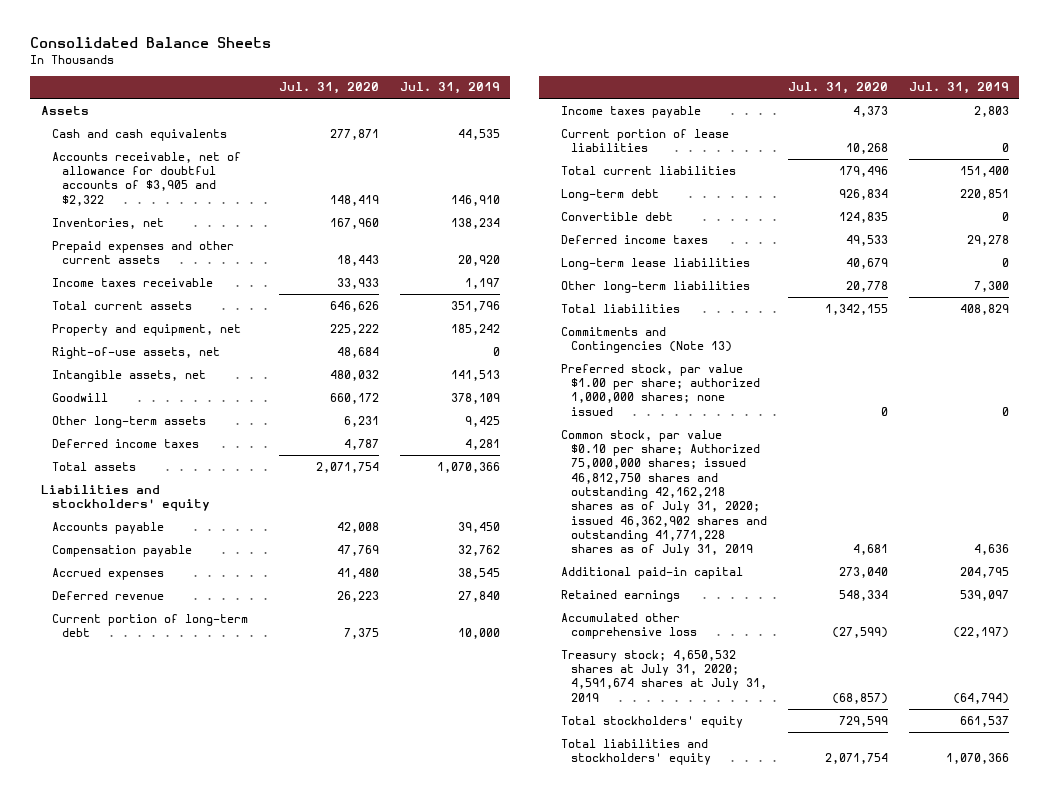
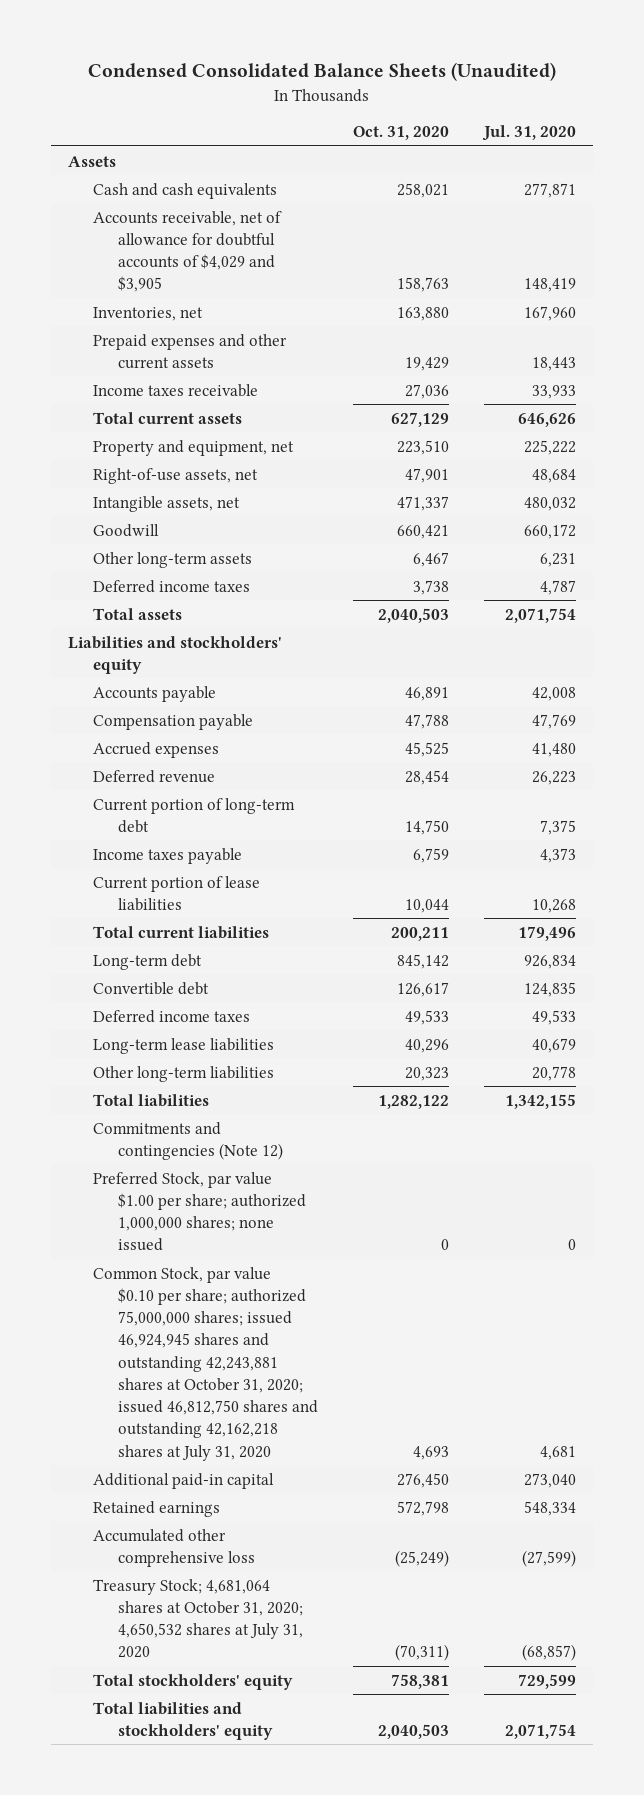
[30,37,272,49] Consolidated Balance Sheets -> [87,62,556,82] Condensed Consolidated Balance Sheets (Unaudited)
[400,82,501,95] Jul. 31, 2019 -> none
none -> [352,126,449,141] Oct. 31, 2020
[51,151,241,206] Accounts receivable, net of allowance for doubtful accounts of $3,905 and $2,322 -> [93,210,283,293] Accounts receivable, net of allowance for doubtful accounts of $4,029 and $3,905
[560,326,733,354] Commitments and Contingencies (Note 13) -> [93,1121,284,1160] Commitments and contingencies (Note 12)
[560,363,761,416] Preferred stock, par value $1.00 per share; authorized 1,000,000 shares; none issued -> [93,1171,307,1252] Preferred Stock, par value $1.00 per share; authorized 1,000,000 shares; none issued
[560,429,768,557] Common stock, par value $0.10 per share; Authorized 75,000,000 shares; issued 46,812,750 shares and outstanding 42,162,218 shares as of July 31, 2020; issued 46,362,902 shares and outstanding 41,771,228 shares as of July 31, 2019 -> [93,1266,319,1461] Common Stock, par value $0.10 per share; authorized 75,000,000 shares; issued 46,924,945 shares and outstanding 42,243,881 shares at October 31, 2020; issued 46,812,750 shares and outstanding 42,162,218 shares at July 31, 2020
[560,649,768,702] Treasury stock; 4,650,532 shares at July 31, 2020; 4,591,674 shares at July 31, 2019 -> [93,1578,304,1659] Treasury Stock; 4,681,064 shares at October 31, 2020; 4,650,532 shares at July 31, 2020

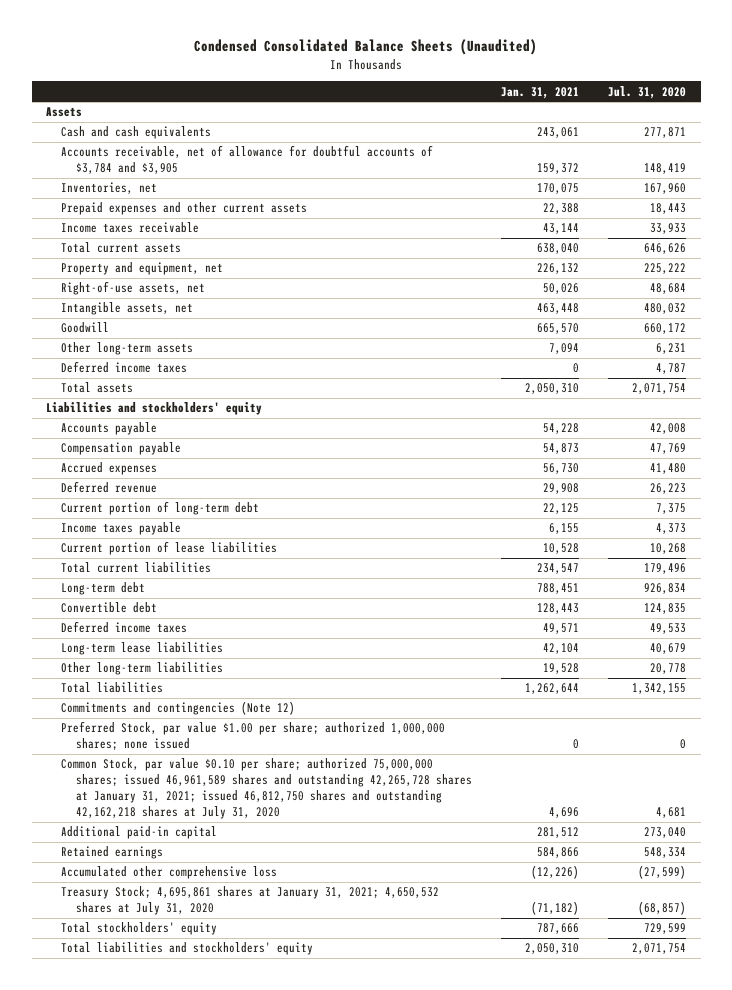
[352,126,449,141] Oct. 31, 2020 -> none
none -> [501,86,580,99] Jan. 31, 2021
[93,210,283,293] Accounts receivable, net of allowance for doubtful accounts of $4,029 and $3,905 -> [61,145,434,175] Accounts receivable, net of allowance for doubtful accounts of $3,784 and $3,905
[93,1266,319,1461] Common Stock, par value $0.10 per share; authorized 75,000,000 shares; issued 46,924,945 shares and outstanding 42,243,881 shares at October 31, 2020; issued 46,812,750 shares and outstanding 42,162,218 shares at July 31, 2020 -> [61,758,473,820] Common Stock, par value $0.10 per share; authorized 75,000,000 shares; issued 46,961,589 shares and outstanding 42,265,728 shares at January 31, 2021; issued 46,812,750 shares and outstanding 42,162,218 shares at July 31, 2020
[93,1578,304,1659] Treasury Stock; 4,681,064 shares at October 31, 2020; 4,650,532 shares at July 31, 2020 -> [61,886,440,916] Treasury Stock; 4,695,861 shares at January 31, 2021; 4,650,532 shares at July 31, 2020

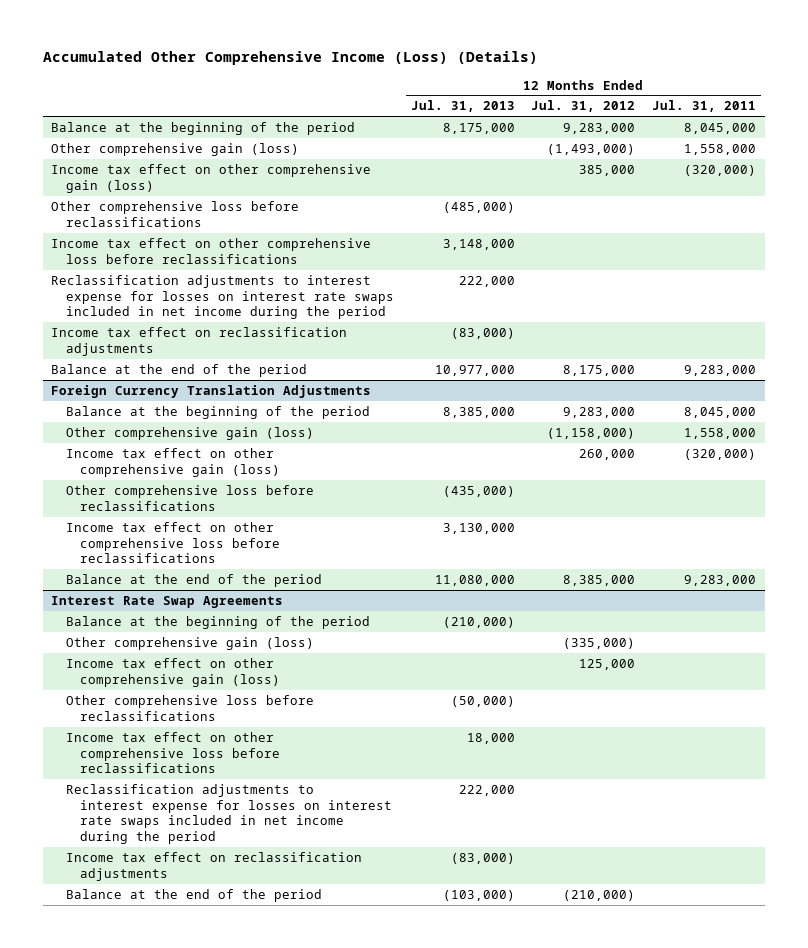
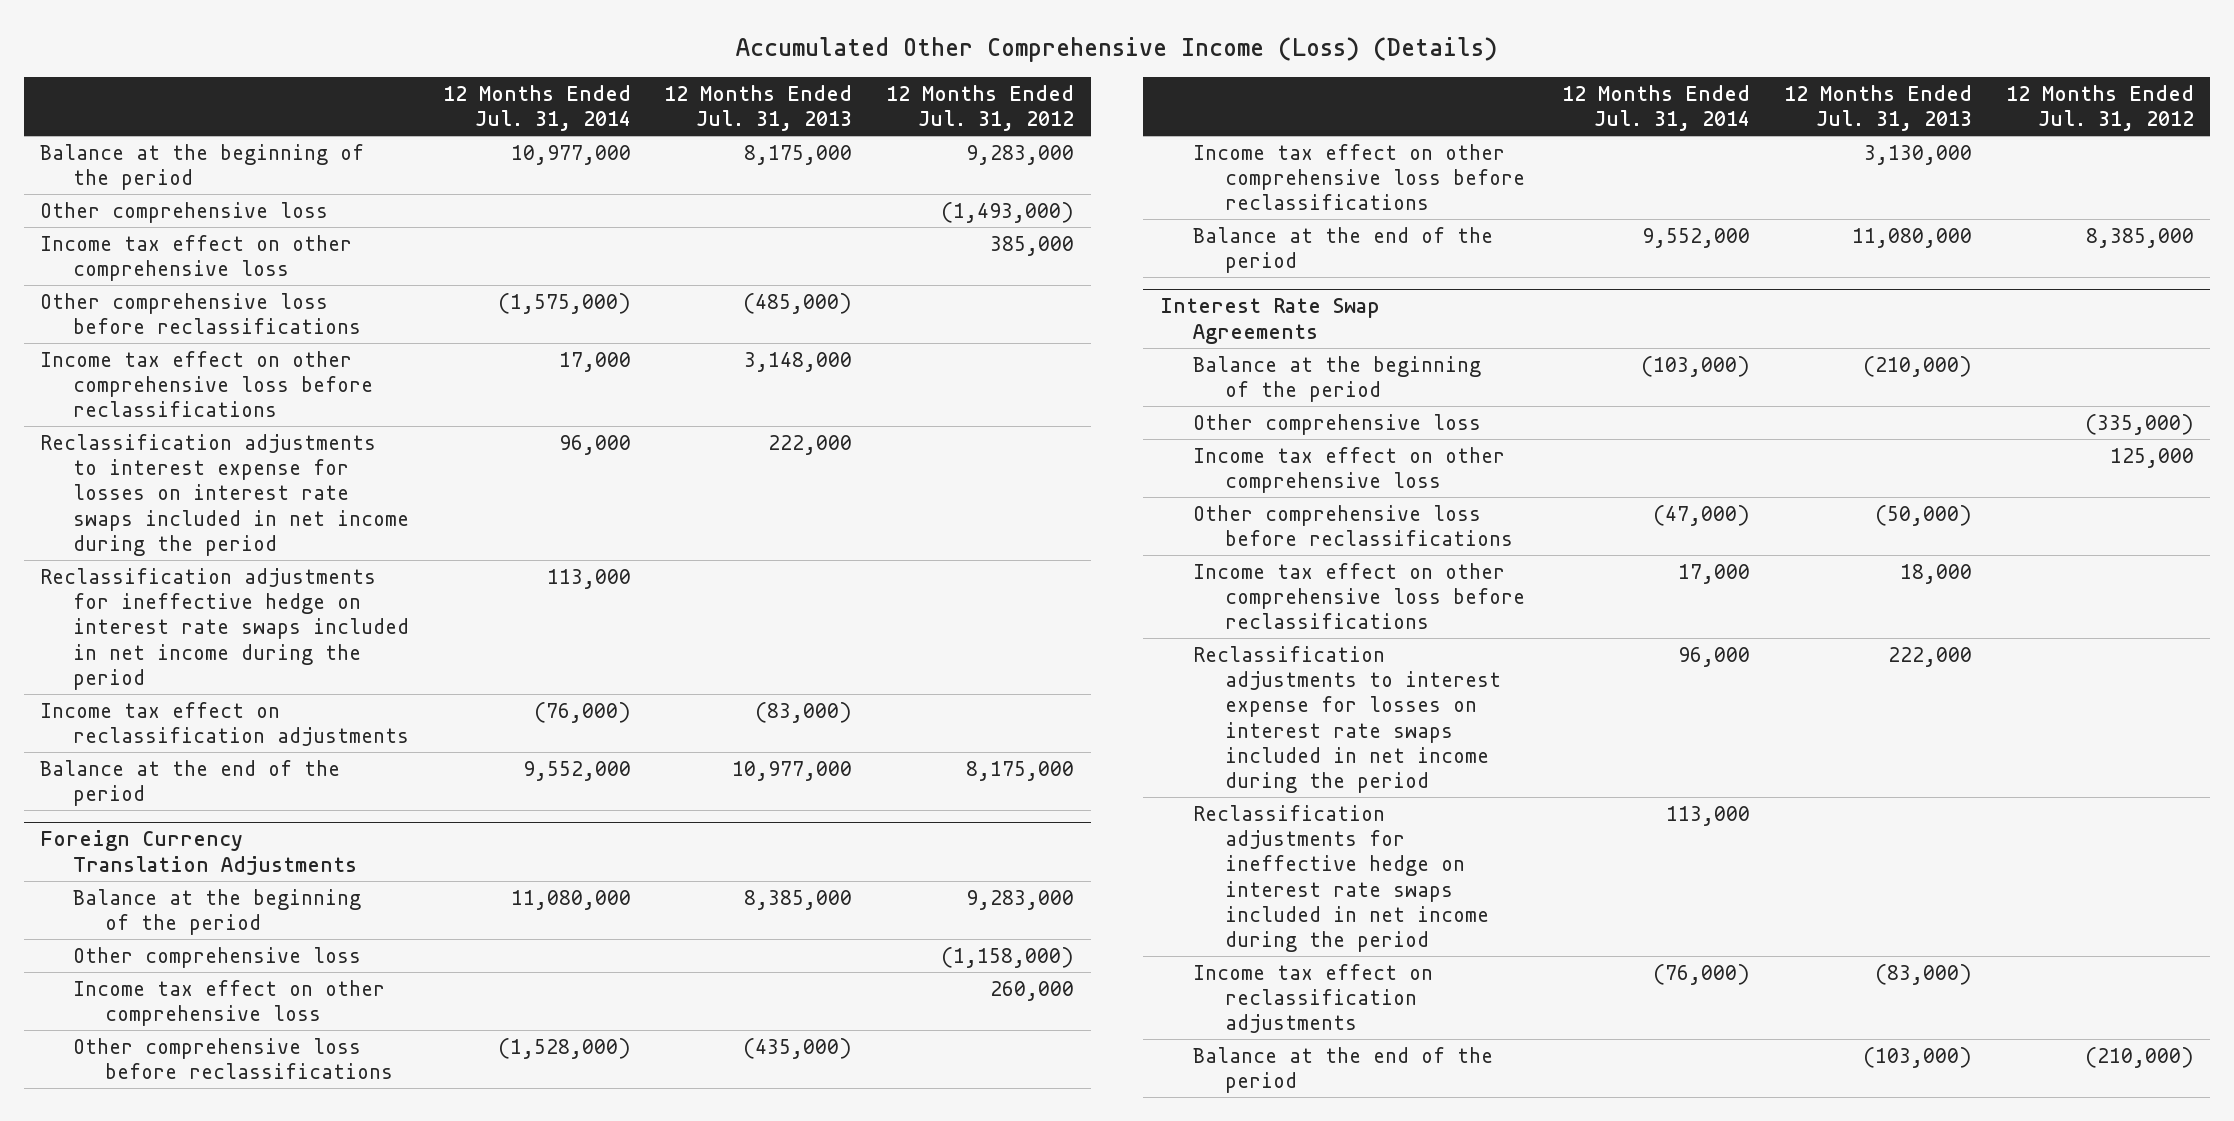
[652,100,757,113] Jul. 31, 2011 -> none
none -> [442,85,631,132] 12 Months Ended Jul. 31, 2014
[51,142,300,156] Other comprehensive gain (loss) -> [40,201,329,223] Other comprehensive loss
[51,163,372,193] Income tax effect on other comprehensive gain (loss) -> [40,234,353,281] Income tax effect on other comprehensive loss
none -> [40,567,409,691] Reclassification adjustments for ineffective hedge on interest rate swaps included in net income during the period
[65,426,314,440] Other comprehensive gain (loss) -> [72,946,361,968] Other comprehensive loss
[65,447,281,477] Income tax effect on other comprehensive gain (loss) -> [72,979,385,1026] Income tax effect on other comprehensive loss
[65,636,314,650] Other comprehensive gain (loss) -> [1192,413,1481,435] Other comprehensive loss
[65,657,281,687] Income tax effect on other comprehensive gain (loss) -> [1192,446,1505,493] Income tax effect on other comprehensive loss
none -> [1192,804,1490,953] Reclassification adjustments for ineffective hedge on interest rate swaps included in net income during the period

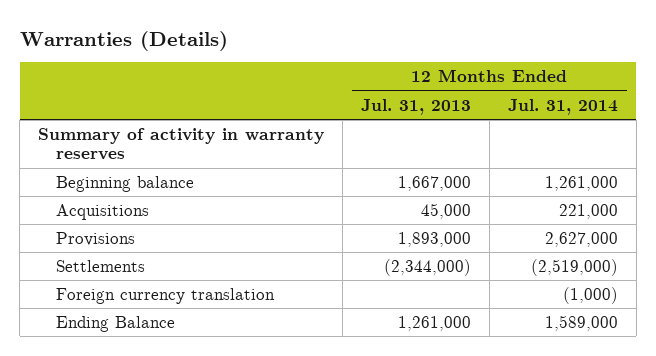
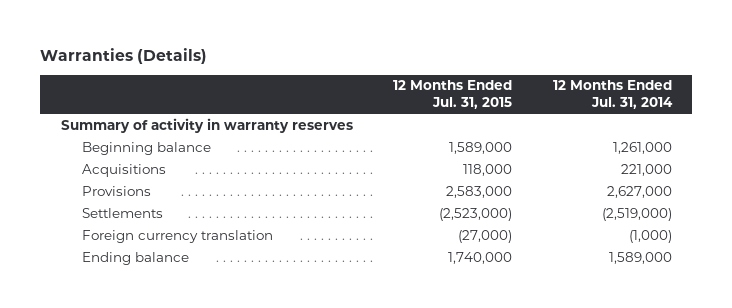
[360,98,471,115] Jul. 31, 2013 -> none
none -> [393,80,513,110] 12 Months Ended Jul. 31, 2015
[56,316,176,333] Ending Balance -> [81,251,189,265] Ending balance

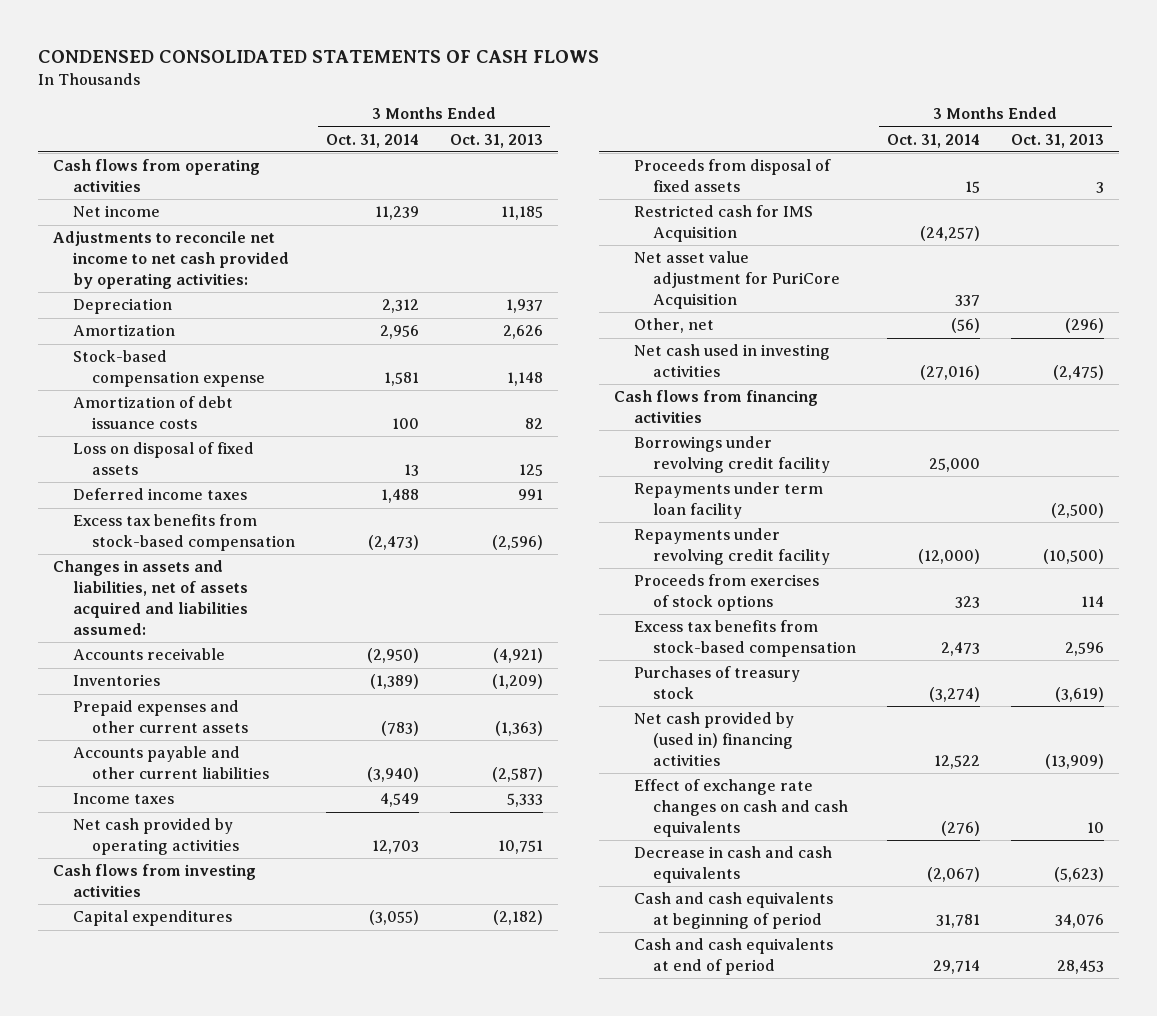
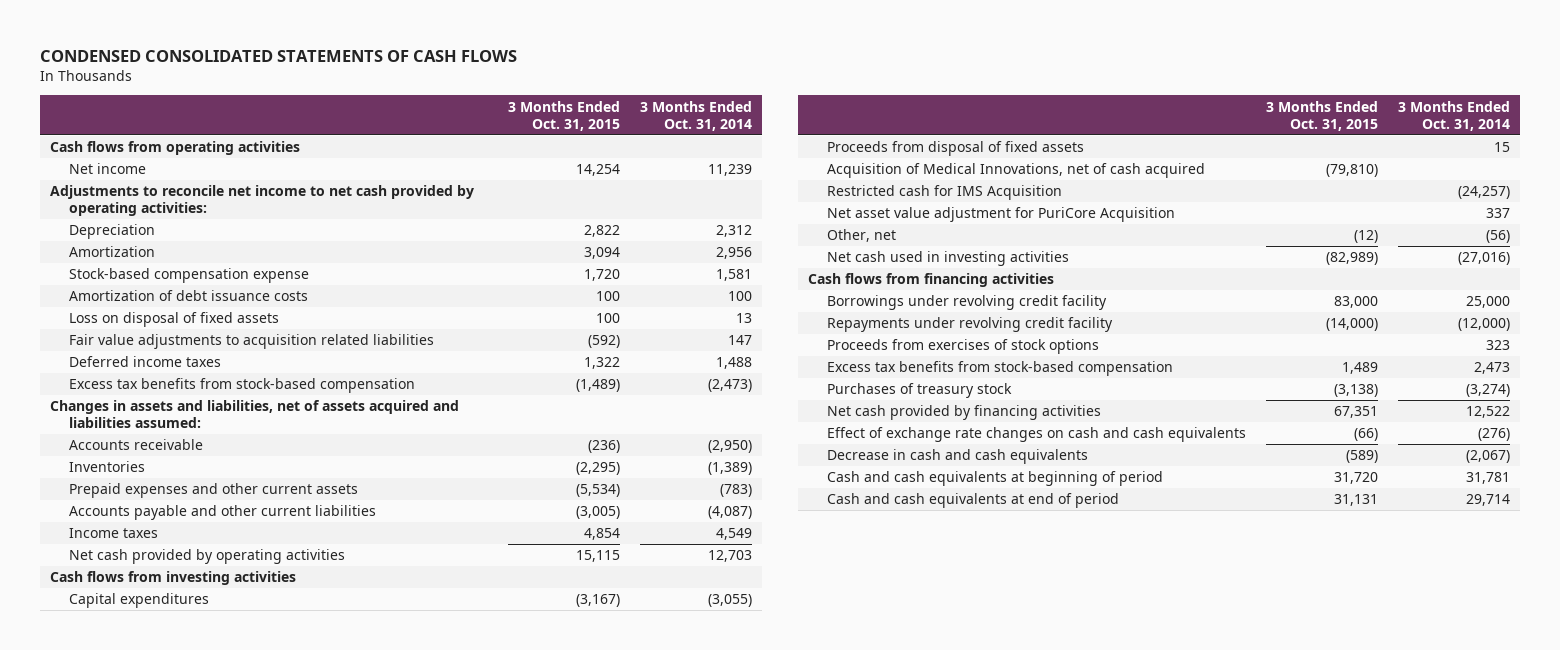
[449,133,543,148] Oct. 31, 2013 -> none
none -> [508,100,621,131] 3 Months Ended Oct. 31, 2015
none -> [69,334,435,350] Fair value adjustments to acquisition related liabilities
[367,767,420,783] (3,940) -> [708,506,753,520] (4,087)
none -> [827,163,1206,179] Acquisition of Medical Innovations, net of cash acquired
[633,482,823,520] Repayments under term loan facility -> none
[633,712,794,766] Net cash provided by (used in) financing activities -> [827,405,1102,421] Net cash provided by financing activities

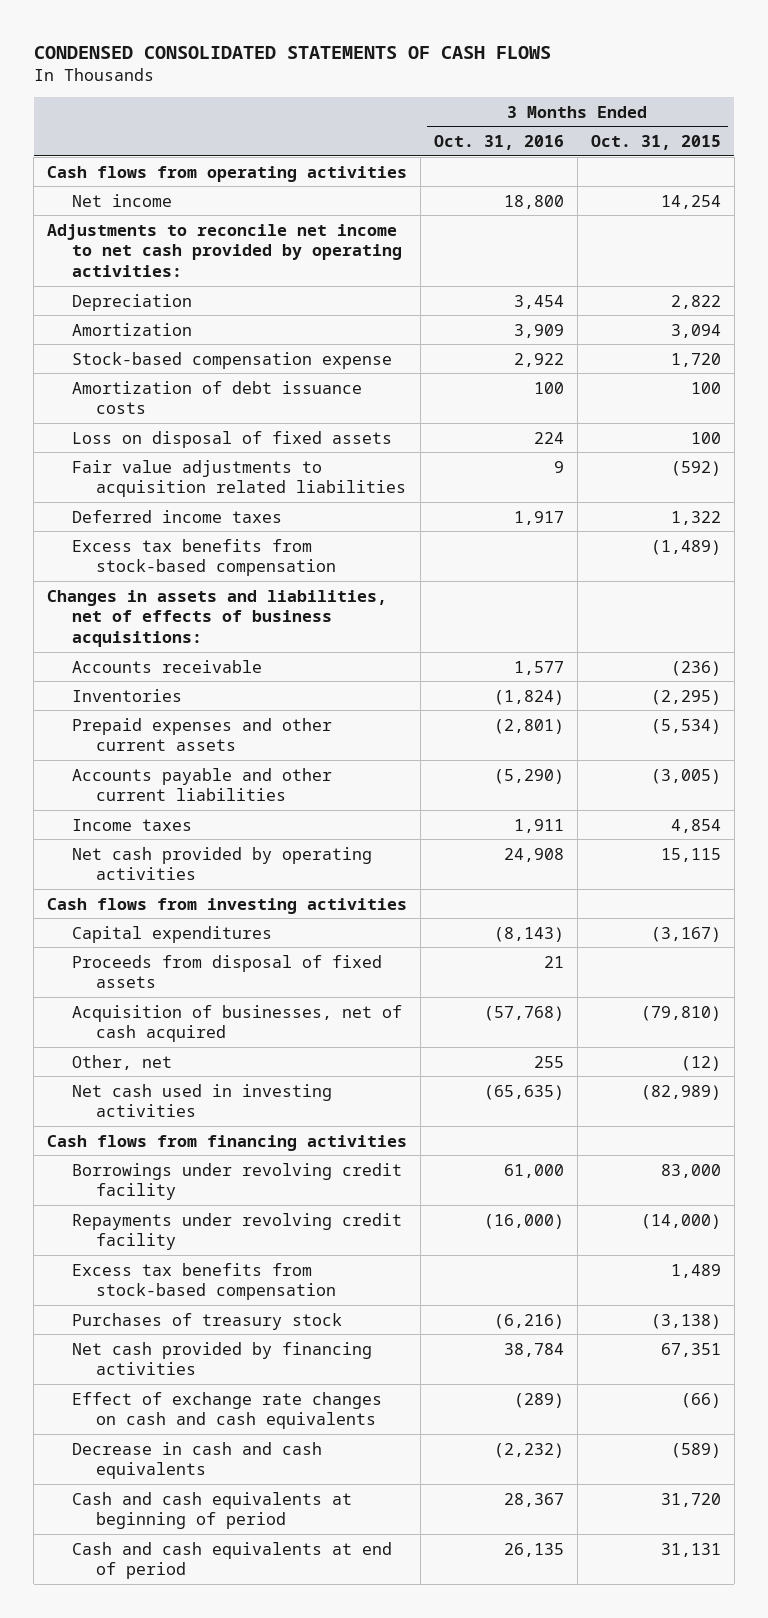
[640,100,753,131] 3 Months Ended Oct. 31, 2014 -> none
none -> [434,135,565,151] Oct. 31, 2016
[50,400,460,429] Changes in assets and liabilities, net of assets acquired and liabilities assumed: -> [47,589,388,648] Changes in assets and liabilities, net of effects of business acquisitions:
[827,185,1063,201] Restricted cash for IMS Acquisition -> none
[827,207,1176,223] Net asset value adjustment for PuriCore Acquisition -> none
[827,163,1206,179] Acquisition of Medical Innovations, net of cash acquired -> [71,1004,402,1043] Acquisition of businesses, net of cash acquired
[827,339,1100,355] Proceeds from exercises of stock options -> none

